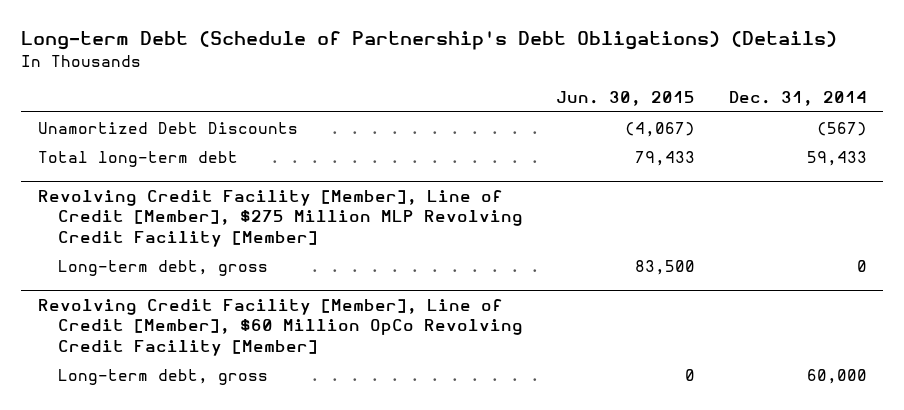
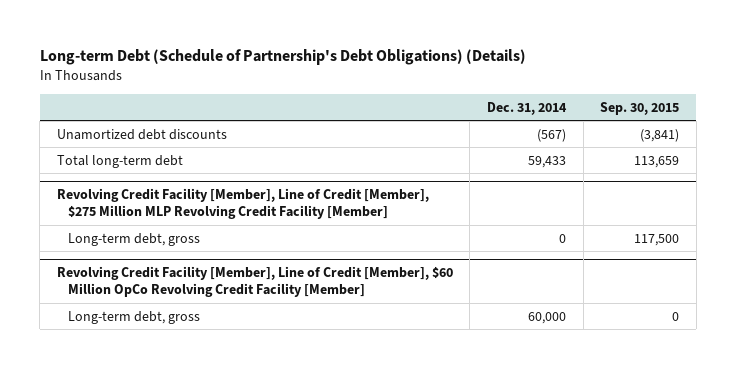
[556,91,696,107] Jun. 30, 2015 -> none
none -> [600,101,680,115] Sep. 30, 2015
[37,121,298,134] Unamortized Debt Discounts -> [56,128,227,140] Unamortized debt discounts

